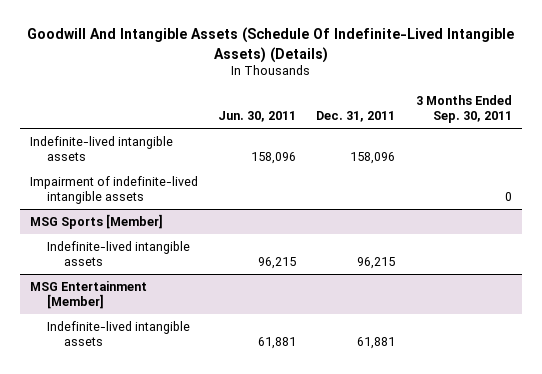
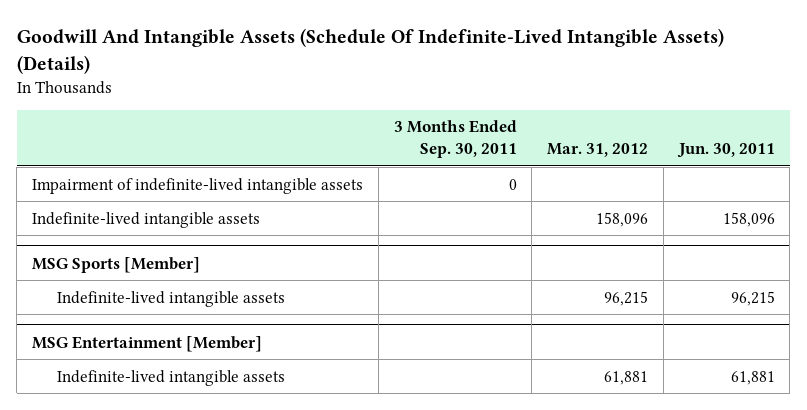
[316,111,396,123] Dec. 31, 2011 -> none
none -> [547,143,649,158] Mar. 31, 2012
[30,135,174,162] Indefinite-lived intangible assets -> [31,211,260,228] Indefinite-lived intangible assets

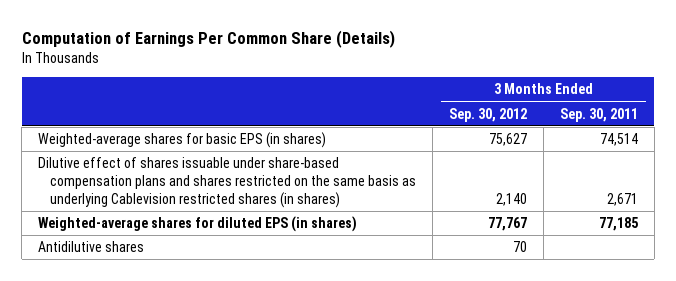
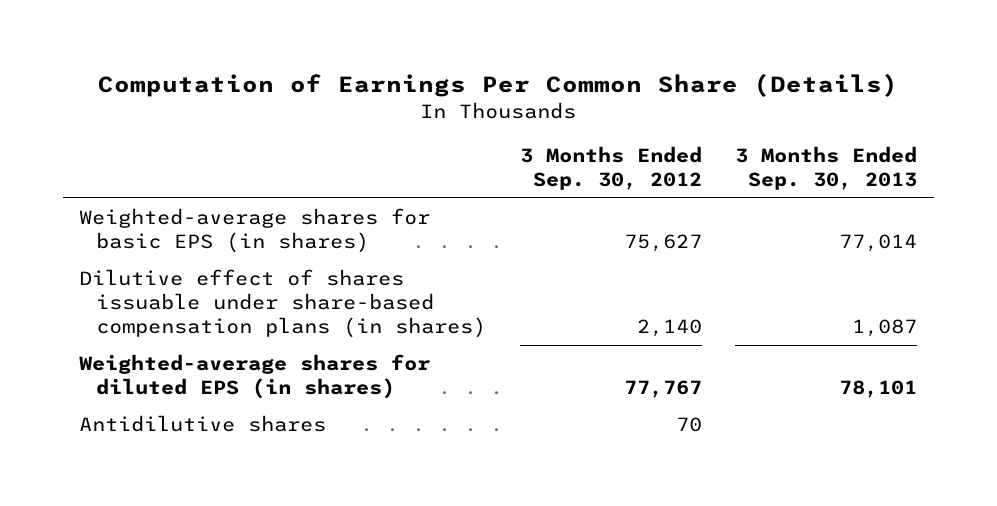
[559,107,638,122] Sep. 30, 2011 -> none
none -> [735,146,918,190] 3 Months Ended Sep. 30, 2013
[38,157,417,208] Dilutive effect of shares issuable under share-based compensation plans and shares restricted on the same basis as underlying Cablevision restricted shares (in shares) -> [79,269,487,339] Dilutive effect of shares issuable under share-based compensation plans (in shares)

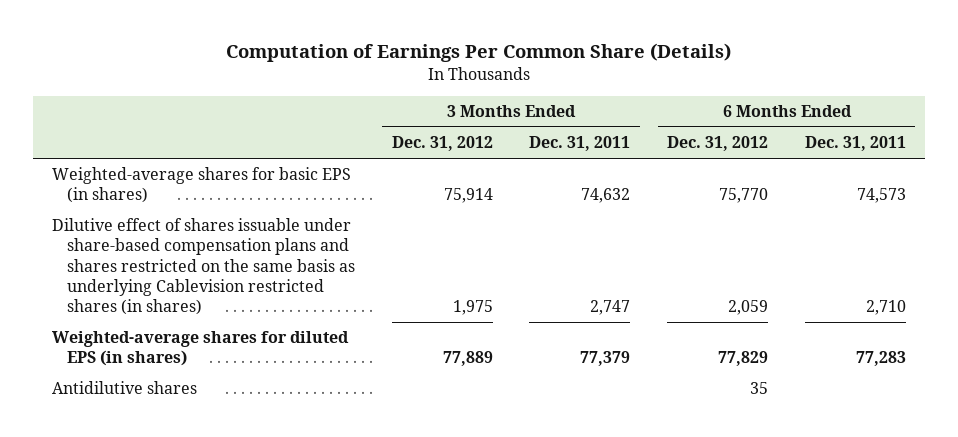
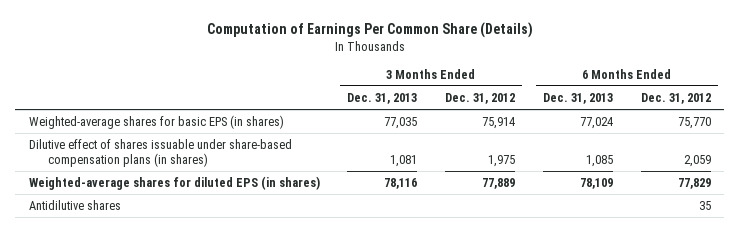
[529,136,631,152] Dec. 31, 2011 -> none
[805,136,907,152] Dec. 31, 2011 -> none
none -> [347,92,418,104] Dec. 31, 2013
none -> [542,92,613,104] Dec. 31, 2013
[51,218,355,315] Dilutive effect of shares issuable under share-based compensation plans and shares restricted on the same basis as underlying Cablevision restricted shares (in shares) -> [28,138,292,167] Dilutive effect of shares issuable under share-based compensation plans (in shares)

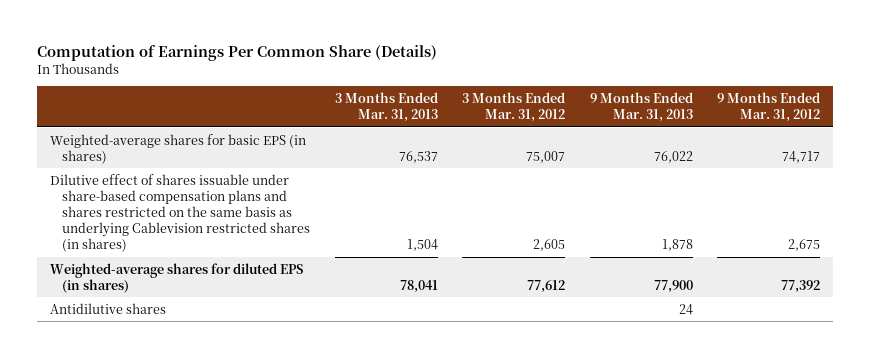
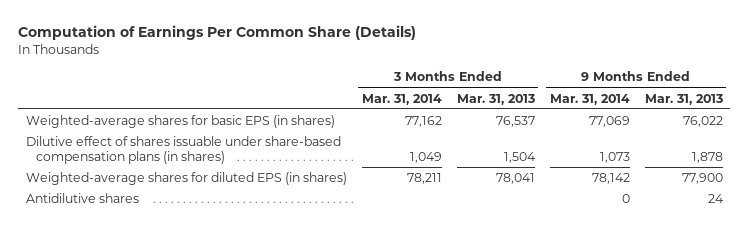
[462,91,566,123] 3 Months Ended Mar. 31, 2012 -> none
[717,91,821,123] 9 Months Ended Mar. 31, 2012 -> none
none -> [361,93,442,105] Mar. 31, 2014
none -> [549,93,630,105] Mar. 31, 2014
[49,173,311,253] Dilutive effect of shares issuable under share-based compensation plans and shares restricted on the same basis as underlying Cablevision restricted shares (in shares) -> [25,135,341,164] Dilutive effect of shares issuable under share-based compensation plans (in shares)

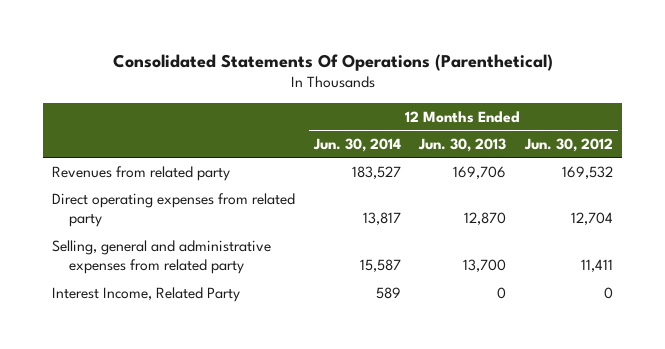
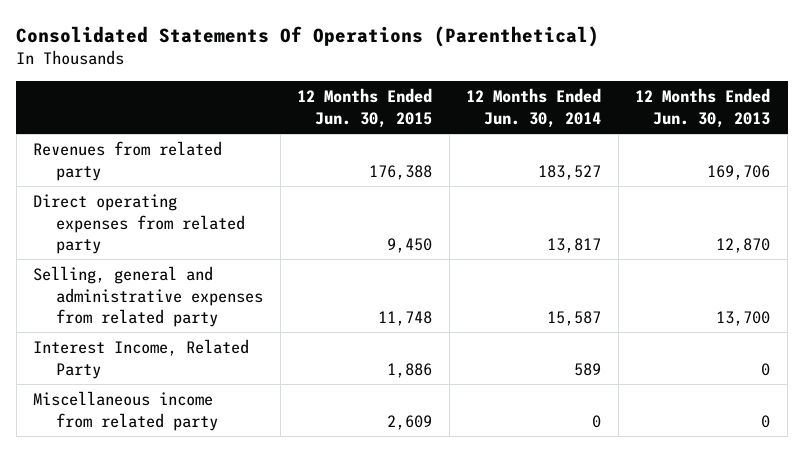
[524,137,614,152] Jun. 30, 2012 -> none
none -> [297,88,433,128] 12 Months Ended Jun. 30, 2015
none -> [33,391,219,431] Miscellaneous income from related party

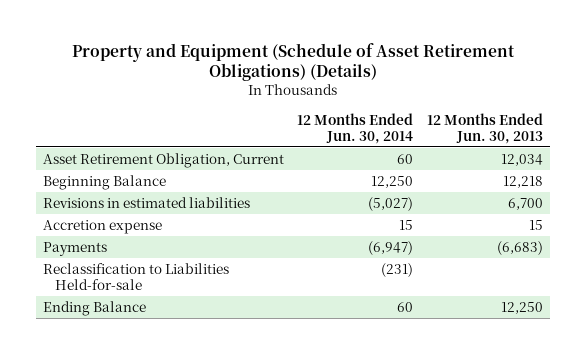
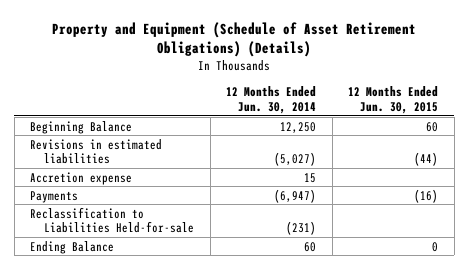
[426,112,543,144] 12 Months Ended Jun. 30, 2013 -> none
none -> [348,86,439,114] 12 Months Ended Jun. 30, 2015
[42,152,284,168] Asset Retirement Obligation, Current -> none

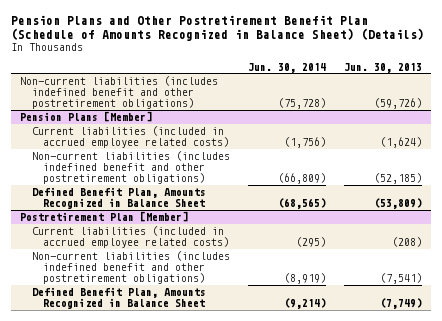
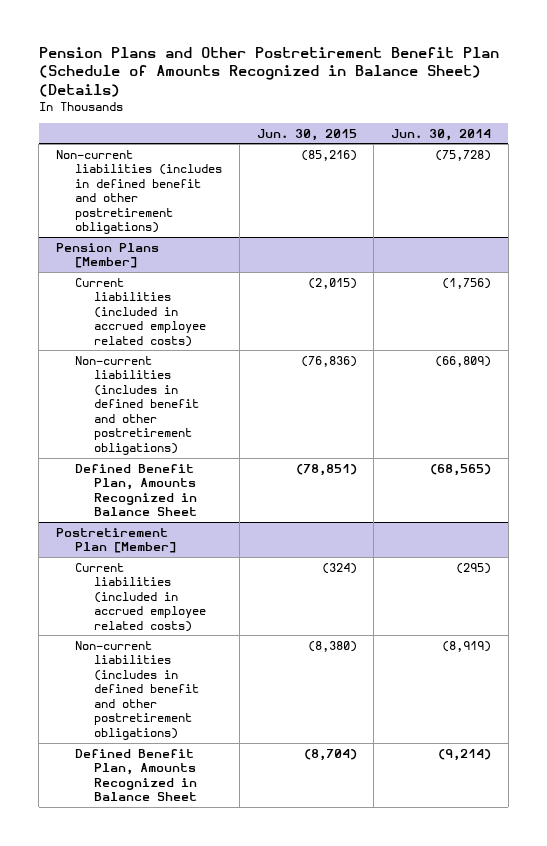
[343,62,422,73] Jun. 30, 2013 -> none
none -> [256,128,357,141] Jun. 30, 2015
[20,75,219,109] Non-current liabilities (includes indefined benefit and other postretirement obligations) -> [56,149,223,235] Non-current liabilities (includes in defined benefit and other postretirement obligations)
[31,150,230,184] Non-current liabilities (includes indefined benefit and other postretirement obligations) -> [75,355,200,455] Non-current liabilities (includes in defined benefit and other postretirement obligations)
[31,250,230,284] Non-current liabilities (includes indefined benefit and other postretirement obligations) -> [75,640,200,740] Non-current liabilities (includes in defined benefit and other postretirement obligations)

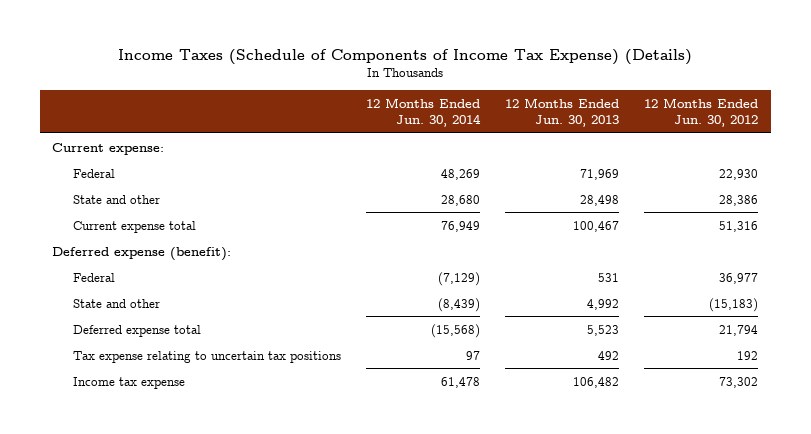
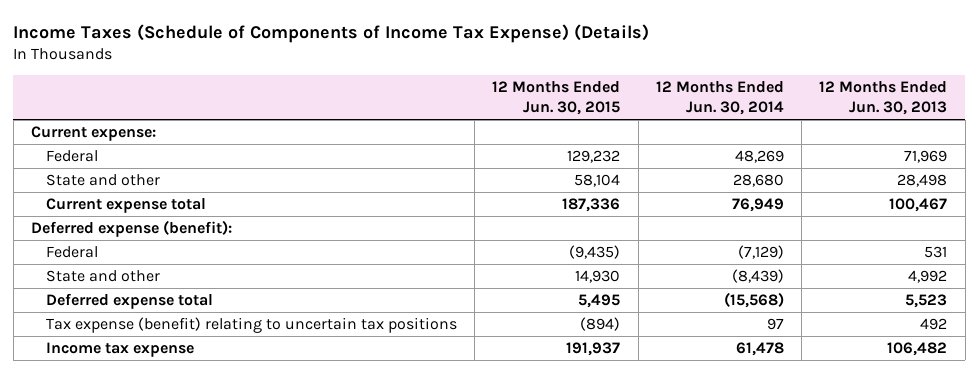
[644,97,759,128] 12 Months Ended Jun. 30, 2012 -> none
none -> [492,80,621,116] 12 Months Ended Jun. 30, 2015
[72,350,341,363] Tax expense relating to uncertain tax positions -> [45,317,457,334] Tax expense (benefit) relating to uncertain tax positions

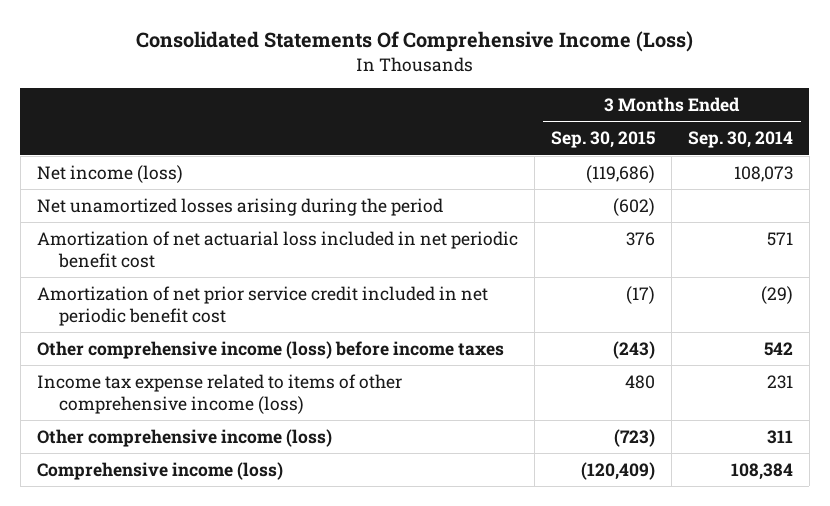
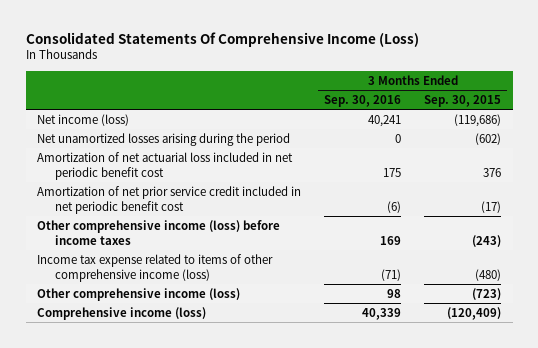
[687,131,793,149] Sep. 30, 2014 -> none
none -> [324,95,402,108] Sep. 30, 2016
[624,374,655,389] 480 -> [475,268,502,281] (480)

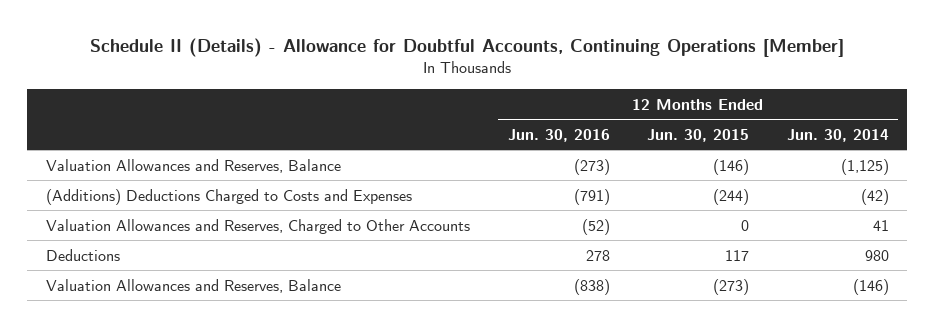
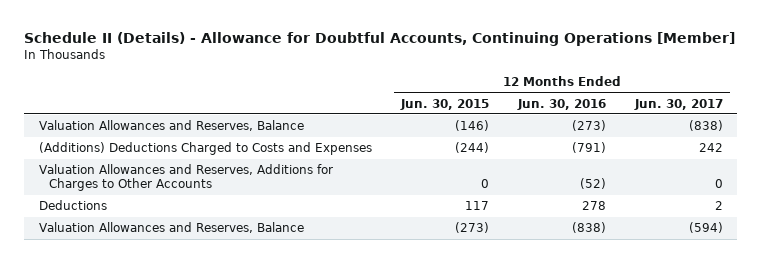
[786,128,889,142] Jun. 30, 2014 -> none
none -> [633,98,723,110] Jun. 30, 2017
[46,218,471,234] Valuation Allowances and Reserves, Charged to Other Accounts -> [38,164,333,192] Valuation Allowances and Reserves, Additions for Charges to Other Accounts

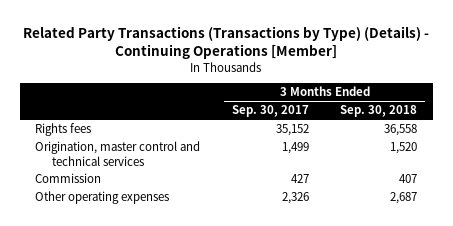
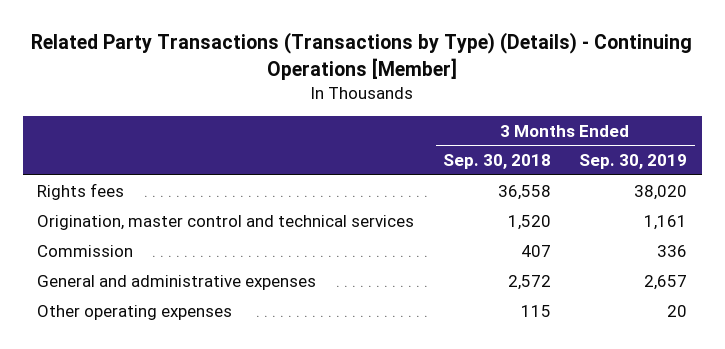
[231,105,309,118] Sep. 30, 2017 -> none
none -> [579,154,688,170] Sep. 30, 2019
none -> [37,274,317,290] General and administrative expenses
[390,192,418,205] 2,687 -> [520,304,551,317] 115

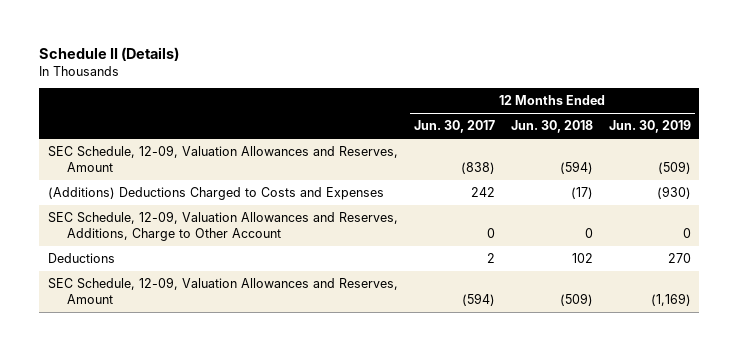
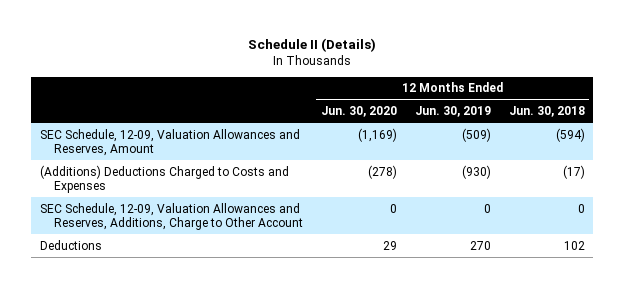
[413,120,495,134] Jun. 30, 2017 -> none
none -> [320,106,397,118] Jun. 30, 2020
[47,277,398,305] SEC Schedule, 12-09, Valuation Allowances and Reserves, Amount -> none

